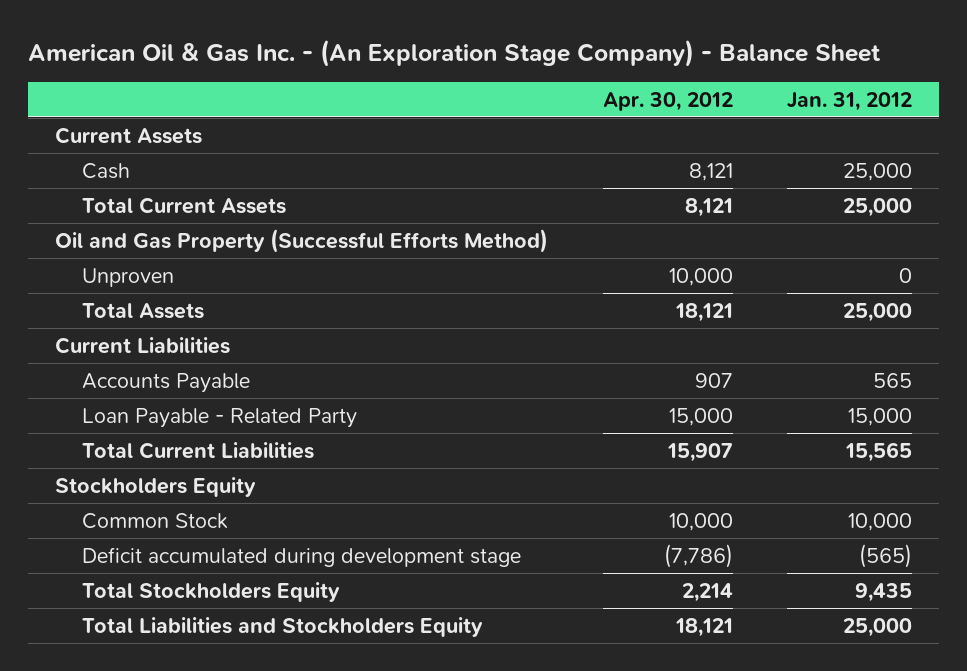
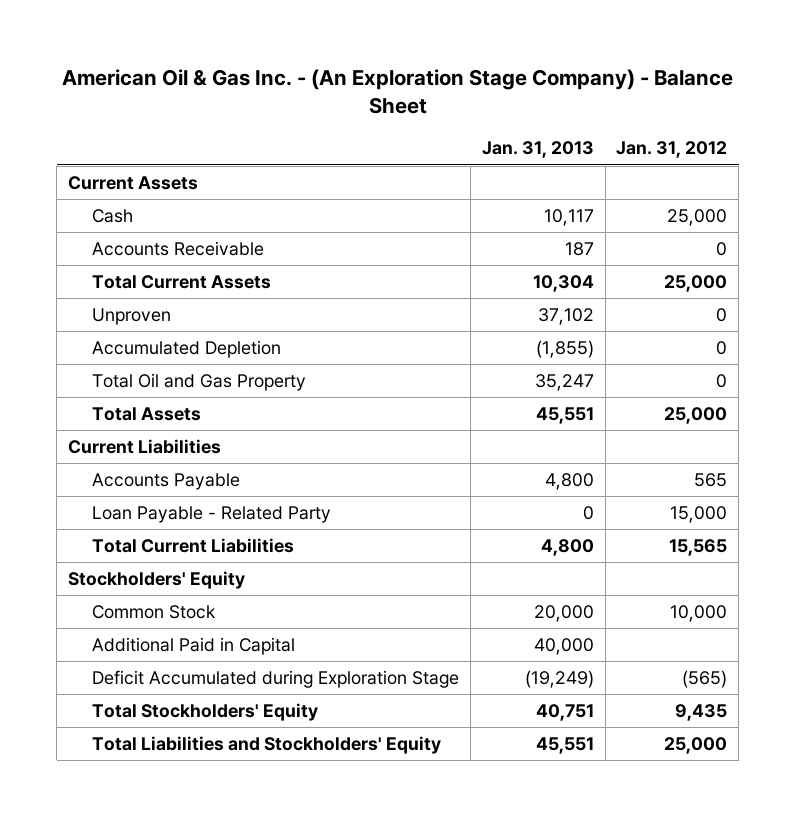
[602,91,733,111] Apr. 30, 2012 -> none
none -> [481,141,594,159] Jan. 31, 2013
none -> [92,241,265,257] Accounts Receivable
[55,228,549,253] Oil and Gas Property (Successful Efforts Method) -> none
none -> [92,340,282,359] Accumulated Depletion
none -> [92,373,307,392] Total Oil and Gas Property
[55,476,257,497] Stockholders Equity -> [67,571,245,590] Stockholders' Equity
none -> [92,637,296,656] Additional Paid in Capital
[82,546,522,567] Deficit accumulated during development stage -> [92,670,460,689] Deficit Accumulated during Exploration Stage
[82,581,341,602] Total Stockholders Equity -> [92,703,319,722] Total Stockholders' Equity
[82,616,484,637] Total Liabilities and Stockholders Equity -> [92,736,442,755] Total Liabilities and Stockholders' Equity

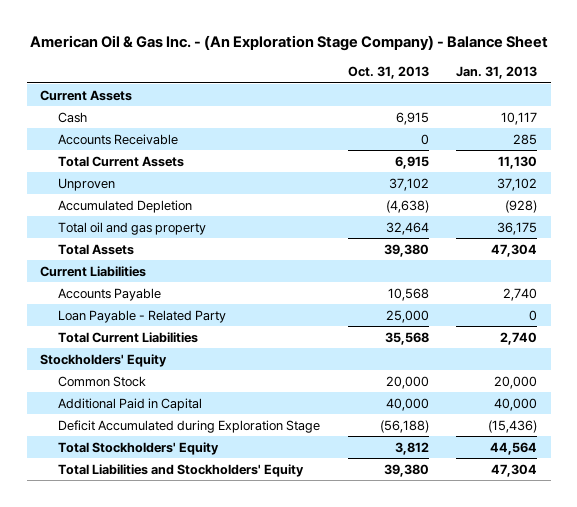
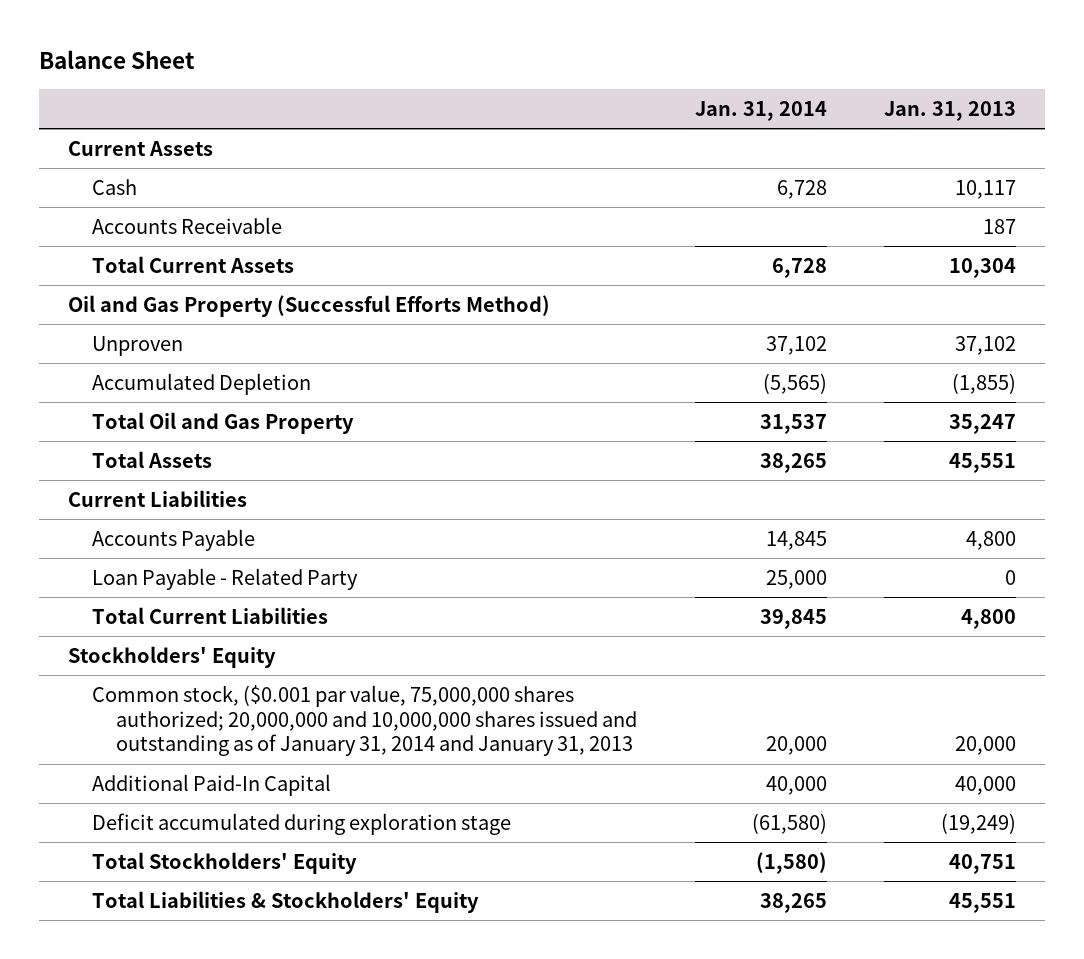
[29,35,548,52] American Oil & Gas Inc. - (An Exploration Stage Company) - Balance Sheet -> [38,50,195,70] Balance Sheet
[347,66,429,80] Oct. 31, 2013 -> none
none -> [694,100,827,121] Jan. 31, 2014
[512,133,537,145] 285 -> [983,218,1017,234] 187
[497,155,537,169] 11,130 -> [949,257,1017,278] 10,304
none -> [67,294,550,317] Oil and Gas Property (Successful Efforts Method)
[504,199,537,213] (928) -> [952,372,1017,394] (1,855)
[58,221,207,235] Total oil and gas property -> [91,411,354,434] Total Oil and Gas Property
[496,221,537,235] 36,175 -> [949,413,1017,434] 35,247
[490,243,537,257] 47,304 -> [949,452,1017,473] 45,551
[502,287,537,301] 2,740 -> [966,530,1017,550] 4,800
[499,331,537,345] 2,740 -> [961,608,1017,629] 4,800
[58,375,147,387] Common Stock -> [91,684,637,757] Common stock, ($0.001 par value, 75,000,000 shares authorized; 20,000,000 and 10,000,000 shares issued and outstanding as of January 31, 2014 and January 31, 2013
[58,397,203,411] Additional Paid in Capital -> [91,773,331,796] Additional Paid-In Capital
[58,419,321,433] Deficit Accumulated during Exploration Stage -> [91,812,511,835] Deficit accumulated during exploration stage
[487,419,537,433] (15,436) -> [941,812,1017,834] (19,249)
[489,441,537,455] 44,564 -> [949,853,1017,874] 40,751
[58,463,305,477] Total Liabilities and Stockholders' Equity -> [91,890,479,913] Total Liabilities & Stockholders' Equity
[490,463,537,477] 47,304 -> [949,892,1017,913] 45,551

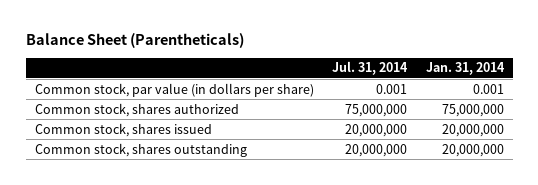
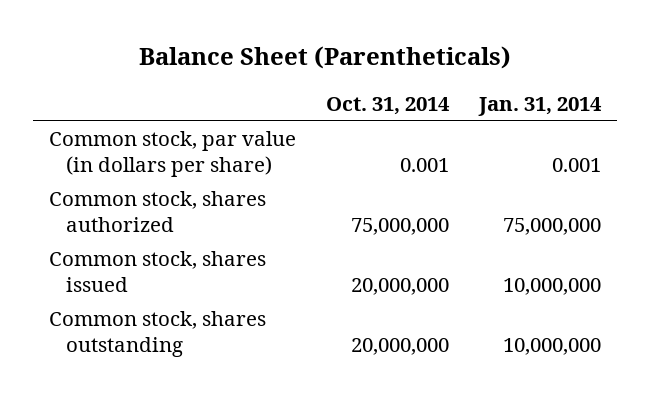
[332,61,409,76] Jul. 31, 2014 -> none
none -> [326,96,451,115] Oct. 31, 2014
[441,123,504,137] 20,000,000 -> [503,277,602,295] 10,000,000
[441,143,504,157] 20,000,000 -> [503,337,602,355] 10,000,000

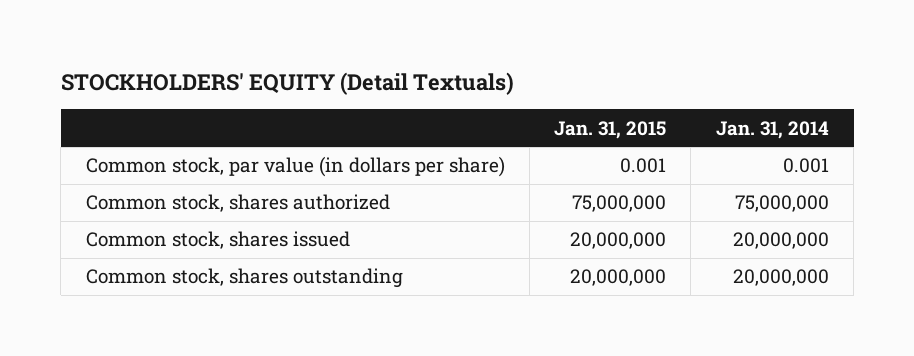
[139,46,512,70] Balance Sheet (Parentheticals) -> [60,72,514,96] STOCKHOLDERS' EQUITY (Detail Textuals)
[326,96,451,115] Oct. 31, 2014 -> none
none -> [554,120,667,139] Jan. 31, 2015
[503,277,602,295] 10,000,000 -> [732,232,829,250] 20,000,000
[503,337,602,355] 10,000,000 -> [732,269,829,287] 20,000,000

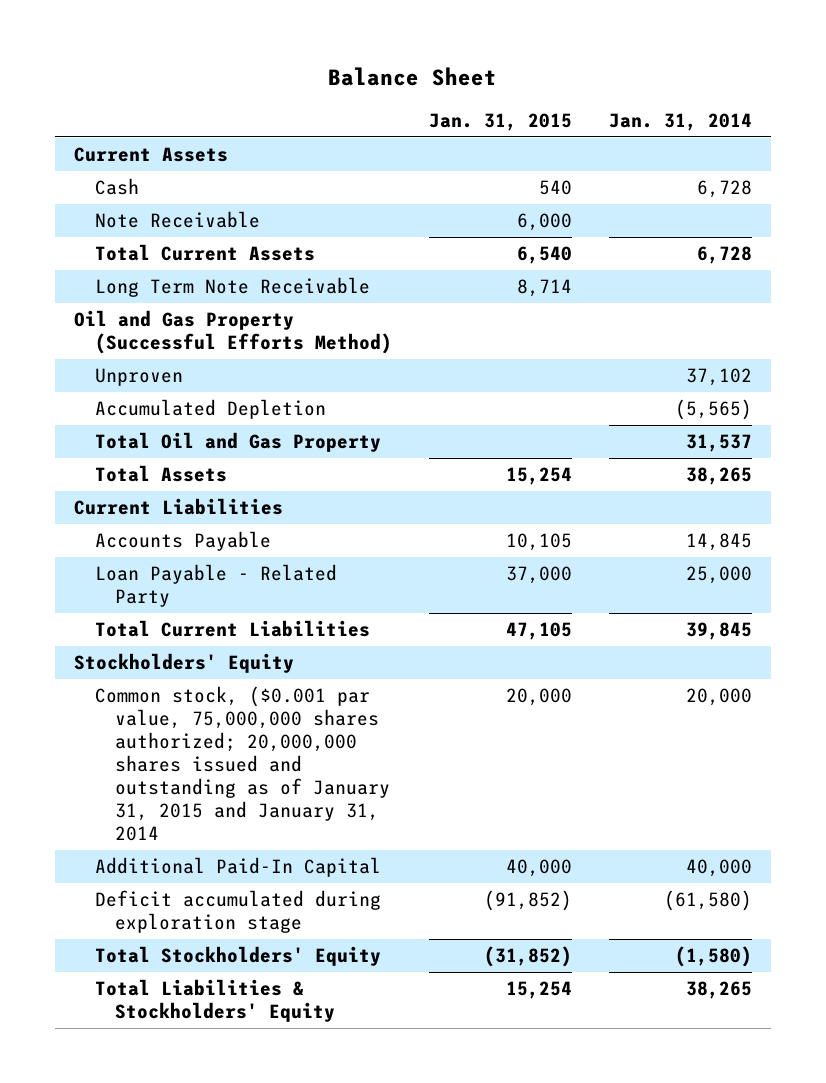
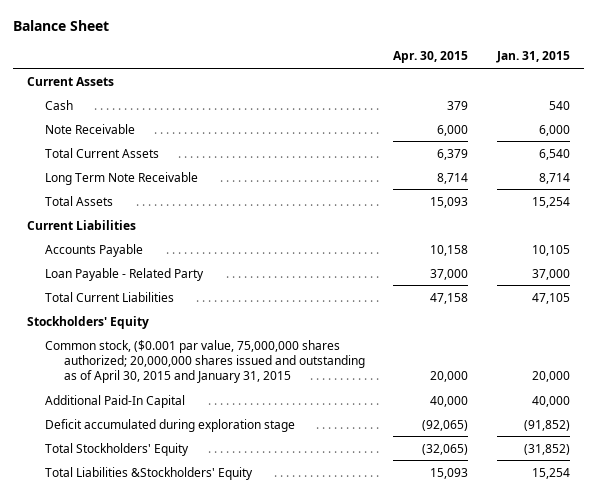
[609,112,753,131] Jan. 31, 2014 -> none
none -> [393,51,469,64] Apr. 30, 2015
[73,310,392,355] Oil and Gas Property (Successful Efforts Method) -> none
[94,368,183,387] Unproven -> none
[94,399,326,420] Accumulated Depletion -> none
[94,432,381,453] Total Oil and Gas Property -> none
[94,686,391,842] Common stock, ($0.001 par value, 75,000,000 shares authorized; 20,000,000 shares issued and outstanding as of January 31, 2015 and January 31, 2014 -> [45,339,365,384] Common stock, ($0.001 par value, 75,000,000 shares authorized; 20,000,000 shares issued and outstanding as of April 30, 2015 and January 31, 2015
[94,979,336,1023] Total Liabilities & Stockholders' Equity -> [45,466,254,480] Total Liabilities &Stockholders' Equity

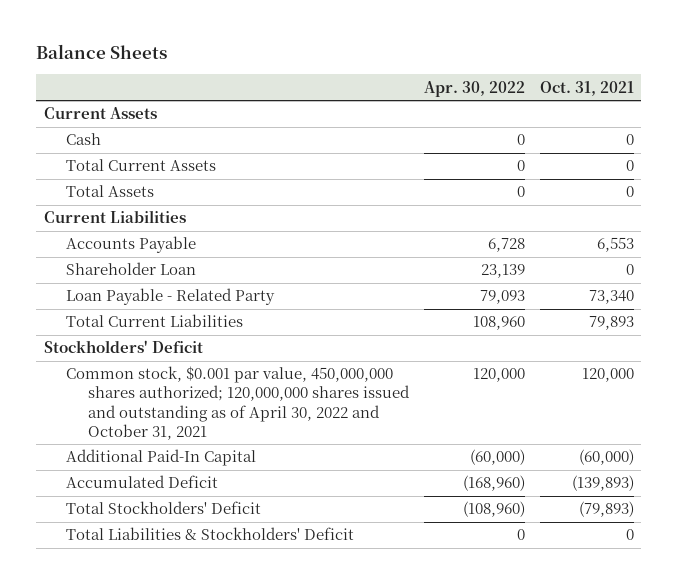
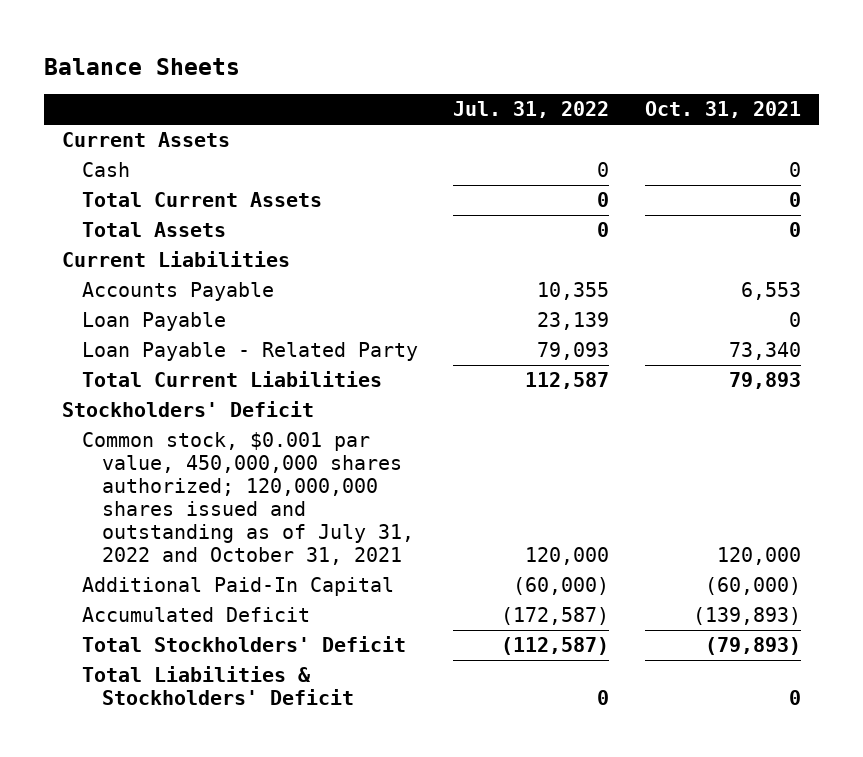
[423,80,525,97] Apr. 30, 2022 -> none
none -> [453,101,610,119] Jul. 31, 2022
[65,262,196,276] Shareholder Loan -> none
none -> [81,312,226,332] Loan Payable
[65,366,410,440] Common stock, $0.001 par value, 450,000,000 shares authorized; 120,000,000 shares issued and outstanding as of April 30, 2022 and October 31, 2021 -> [81,432,414,566] Common stock, $0.001 par value, 450,000,000 shares authorized; 120,000,000 shares issued and outstanding as of July 31, 2022 and October 31, 2021

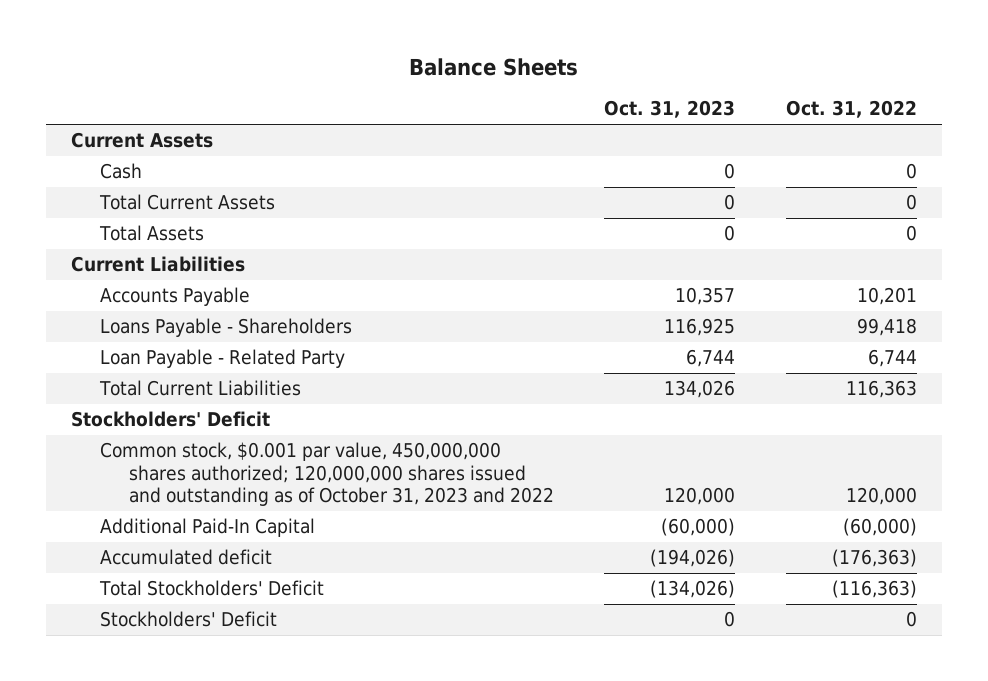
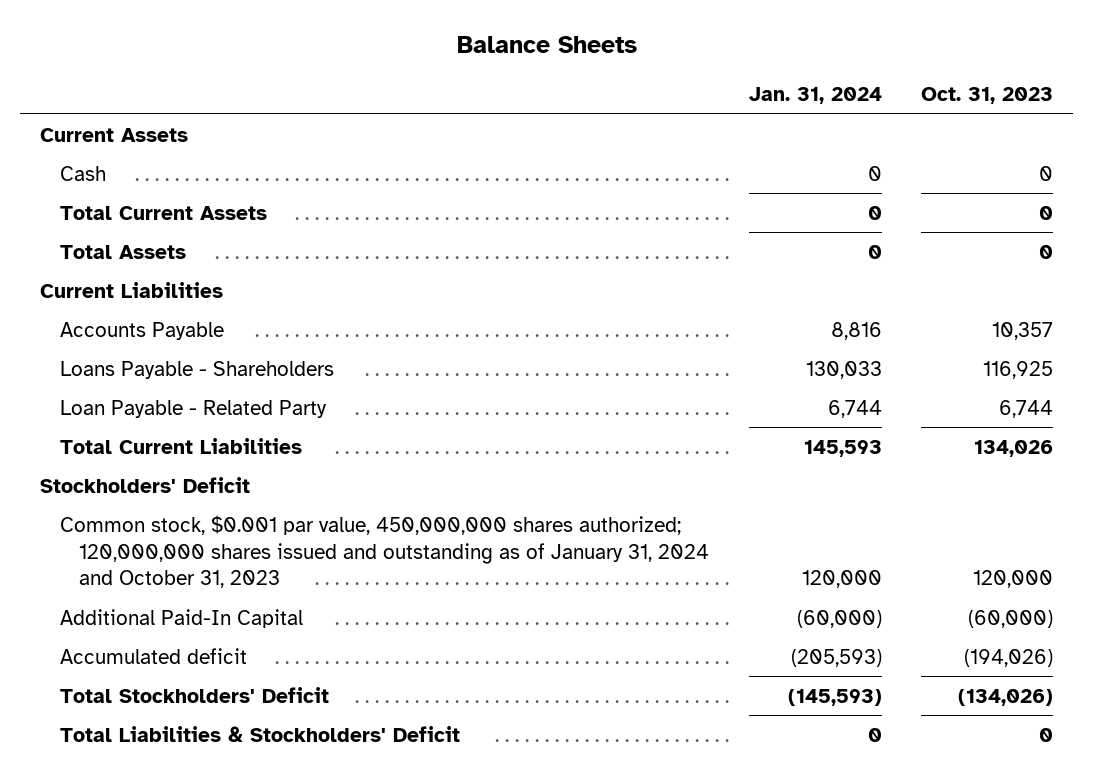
[785,100,917,119] Oct. 31, 2022 -> none
none -> [748,87,882,105] Jan. 31, 2024
[100,442,554,507] Common stock, $0.001 par value, 450,000,000 shares authorized; 120,000,000 shares issued and outstanding as of October 31, 2023 and 2022 -> [59,514,710,589] Common stock, $0.001 par value, 450,000,000 shares authorized; 120,000,000 shares issued and outstanding as of January 31, 2024 and October 31, 2023
[100,611,278,628] Stockholders' Deficit -> [59,725,460,742] Total Liabilities & Stockholders' Deficit

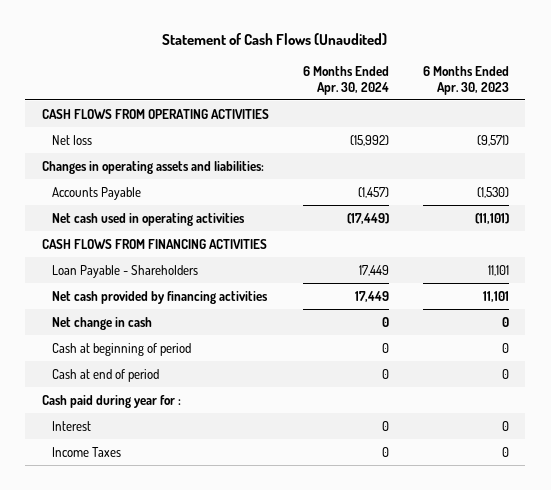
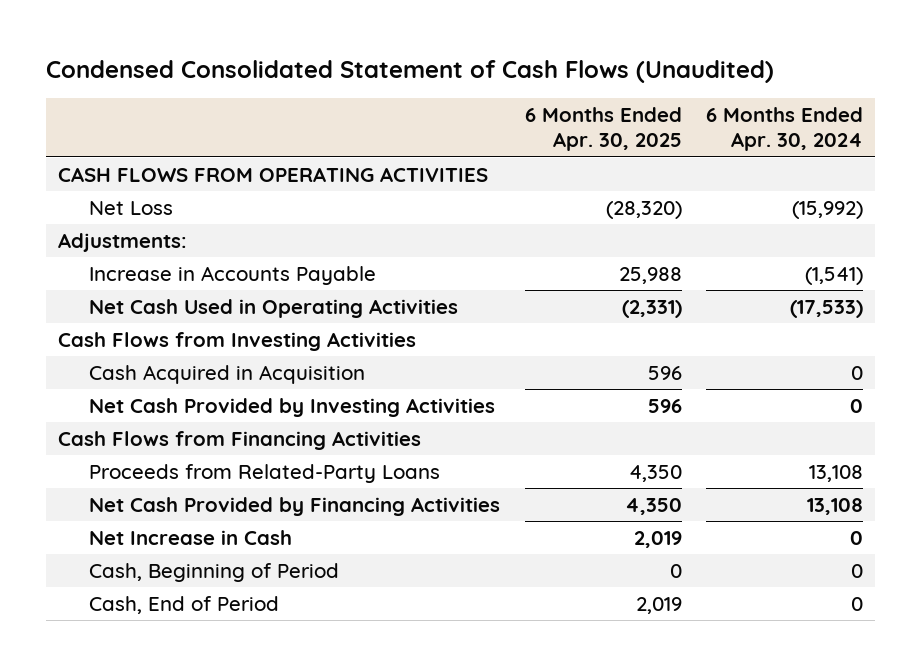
[162,33,388,46] Statement of Cash Flows (Unaudited) -> [45,59,774,83] Condensed Consolidated Statement of Cash Flows (Unaudited)
[422,66,509,95] 6 Months Ended Apr. 30, 2023 -> none
none -> [524,107,682,152] 6 Months Ended Apr. 30, 2025
[41,160,264,174] Changes in operating assets and liabilities: -> none
[51,264,198,278] Loan Payable - Shareholders -> none
[41,394,181,408] Cash paid during year for : -> none
[51,420,91,431] Interest -> none
[51,446,121,457] Income Taxes -> none
[51,134,92,145] Net loss -> [89,201,174,216] Net Loss
none -> [57,233,187,253] Adjustments:
[51,186,141,200] Accounts Payable -> [89,266,377,286] Increase in Accounts Payable
[357,186,389,198] (1,457) -> [805,267,864,286] (1,541)
[51,212,245,226] Net cash used in operating activities -> [89,299,459,319] Net Cash Used in Operating Activities
[346,212,389,224] (17,449) -> [790,300,864,319] (17,533)
none -> [57,332,416,352] Cash Flows from Investing Activities
none -> [89,365,366,385] Cash Acquired in Acquisition
none -> [89,398,496,418] Net Cash Provided by Investing Activities
[41,238,267,249] CASH FLOWS FROM FINANCING ACTIVITIES -> [57,431,421,451] Cash Flows from Financing Activities
none -> [89,464,441,484] Proceeds from Related-Party Loans
[51,290,268,304] Net cash provided by financing activities -> [89,497,501,517] Net Cash Provided by Financing Activities
[354,290,389,302] 17,449 -> [807,498,864,516] 13,108
[51,316,152,330] Net change in cash -> [89,530,293,546] Net Increase in Cash
[51,342,191,356] Cash at beginning of period -> [89,563,340,583] Cash, Beginning of Period
[51,368,159,382] Cash at end of period -> [89,596,280,615] Cash, End of Period

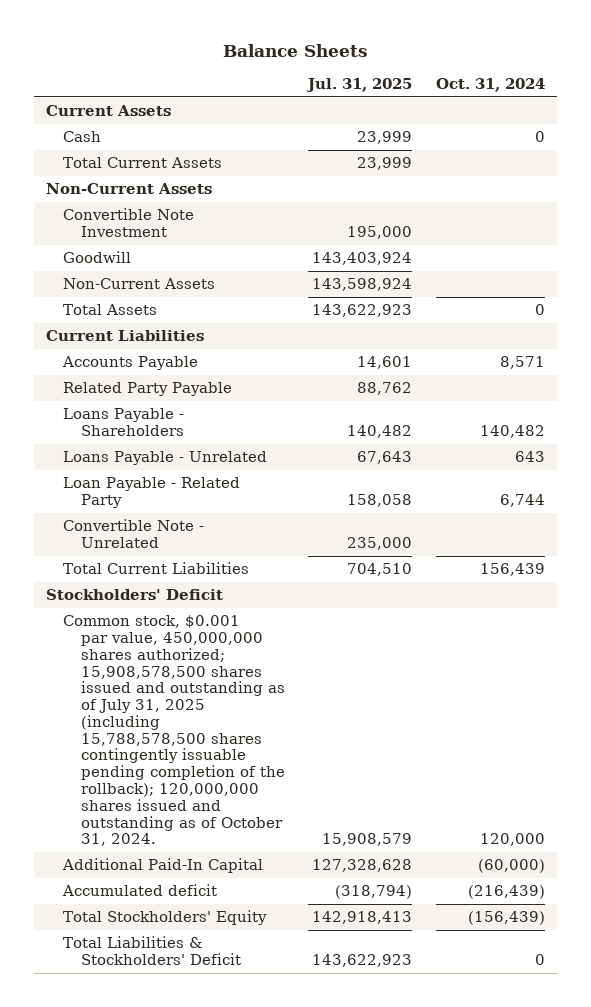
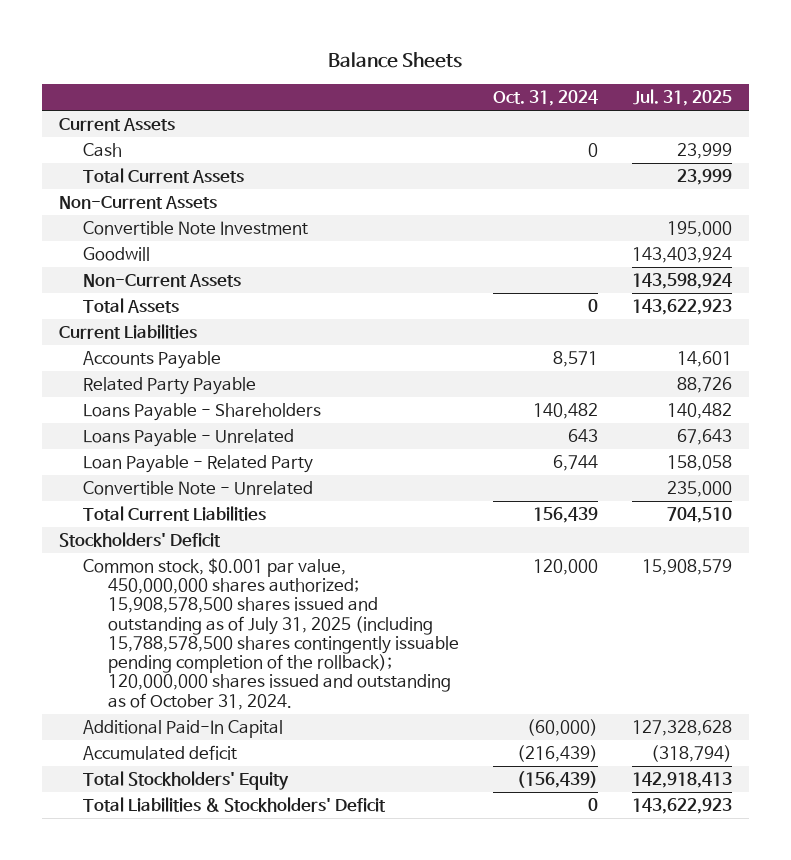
[357,382,413,396] 88,762 -> [676,376,732,393] 88,726

